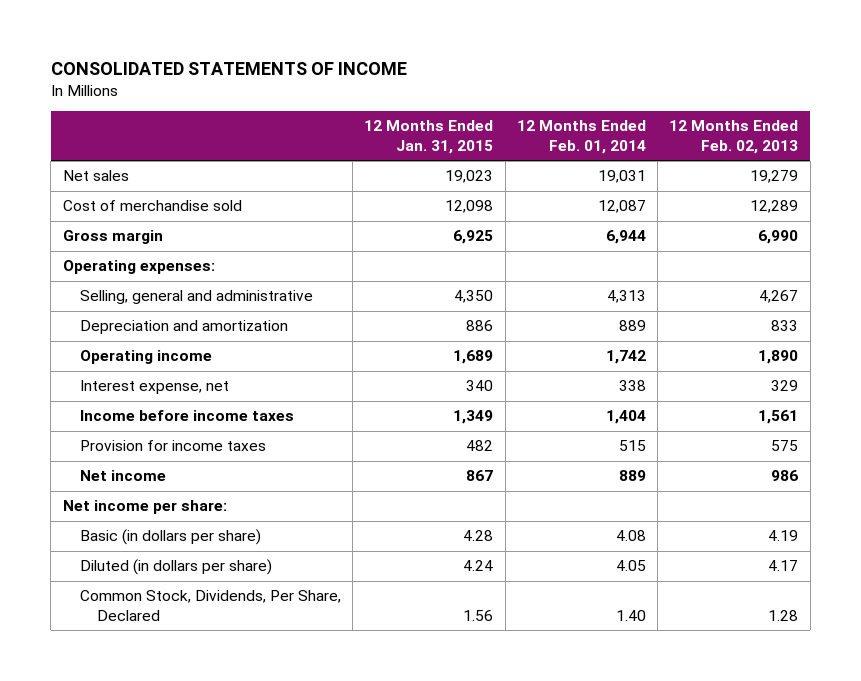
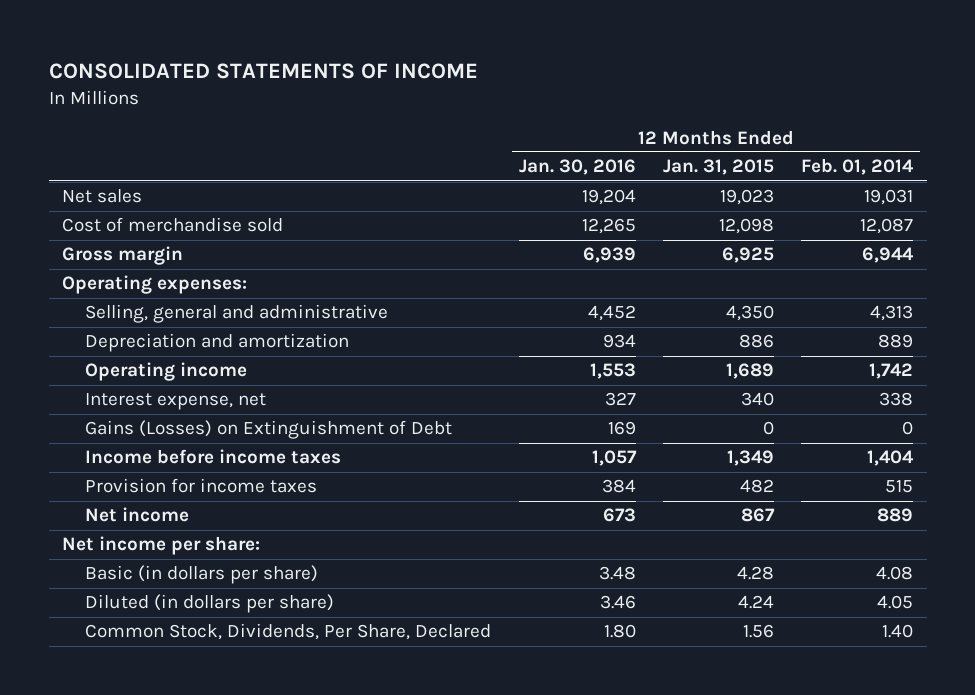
[669,120,799,154] 12 Months Ended Feb. 02, 2013 -> none
none -> [518,159,636,176] Jan. 30, 2016
none -> [85,420,453,440] Gains (Losses) on Extinguishment of Debt

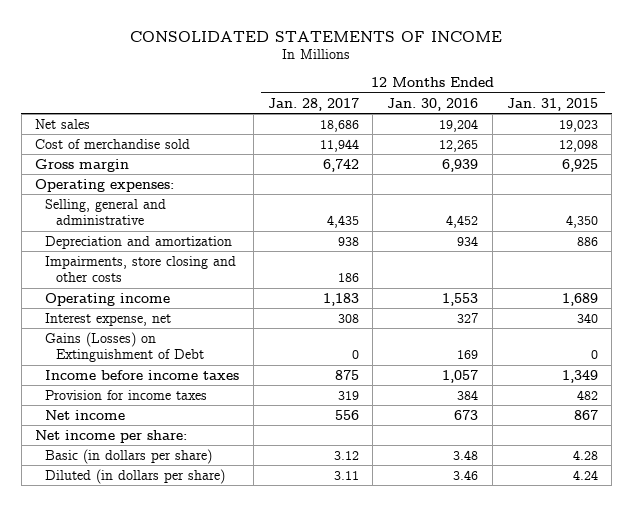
[800,158,914,176] Feb. 01, 2014 -> none
none -> [267,97,359,111] Jan. 28, 2017
none -> [45,255,237,283] Impairments, store closing and other costs
[85,623,492,641] Common Stock, Dividends, Per Share, Declared -> none

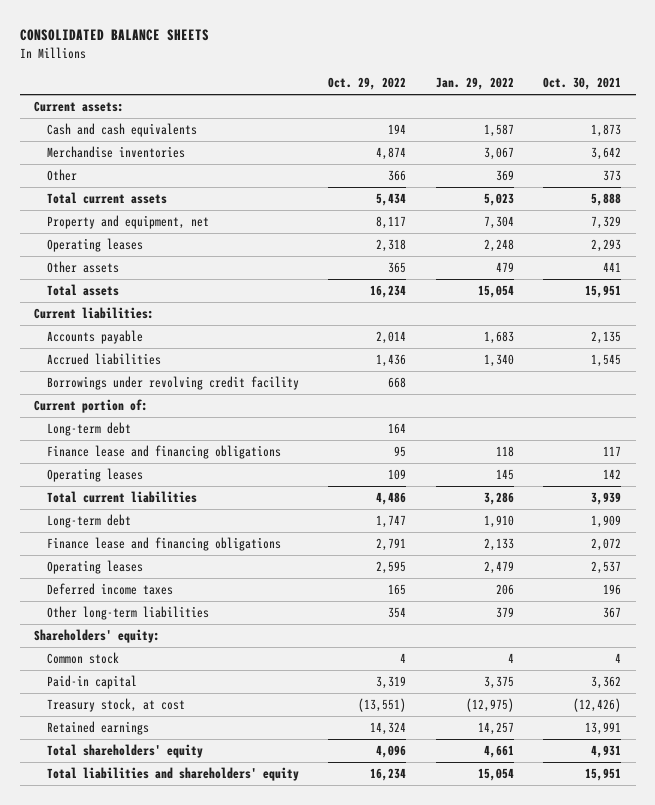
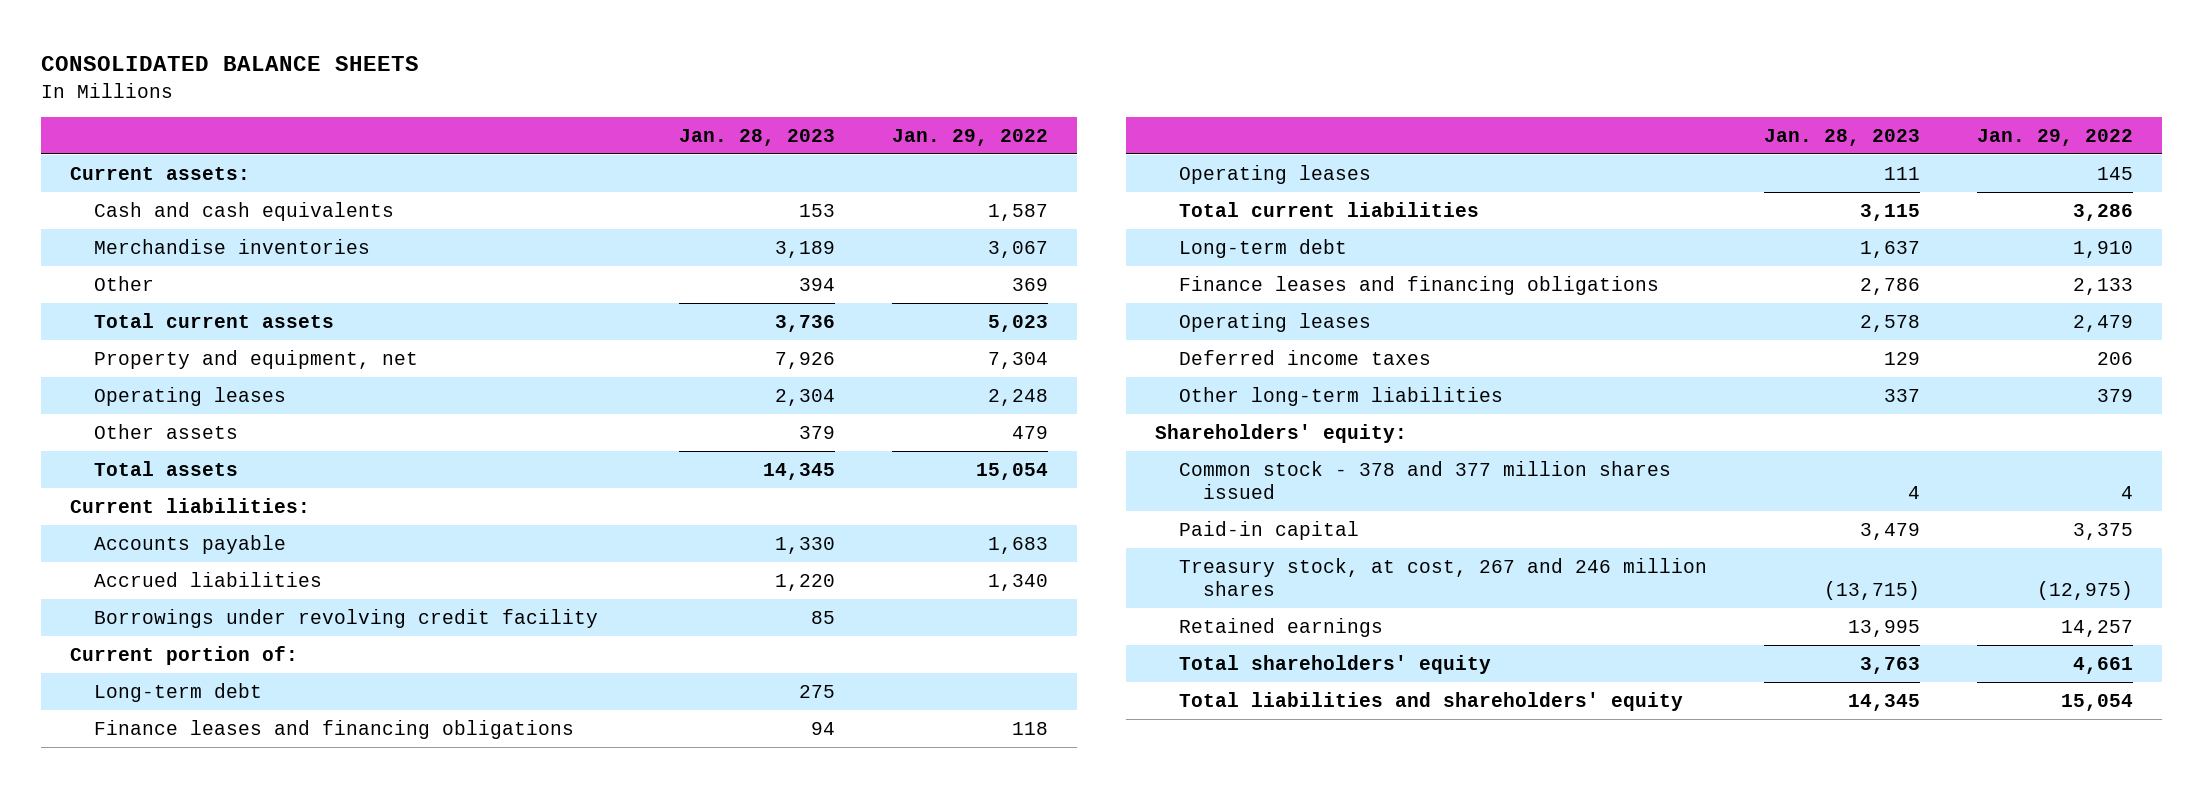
[328,77,407,91] Oct. 29, 2022 -> none
[543,77,622,91] Oct. 30, 2021 -> none
none -> [679,128,836,146] Jan. 28, 2023
[46,445,281,460] Finance lease and financing obligations -> [93,719,574,739] Finance leases and financing obligations
[46,537,281,552] Finance lease and financing obligations -> [1178,275,1659,295] Finance leases and financing obligations
[46,652,119,665] Common stock -> [1178,460,1671,499] Common stock - 378 and 377 million shares issued
[46,698,185,713] Treasury stock, at cost -> [1178,557,1707,596] Treasury stock, at cost, 267 and 246 million shares

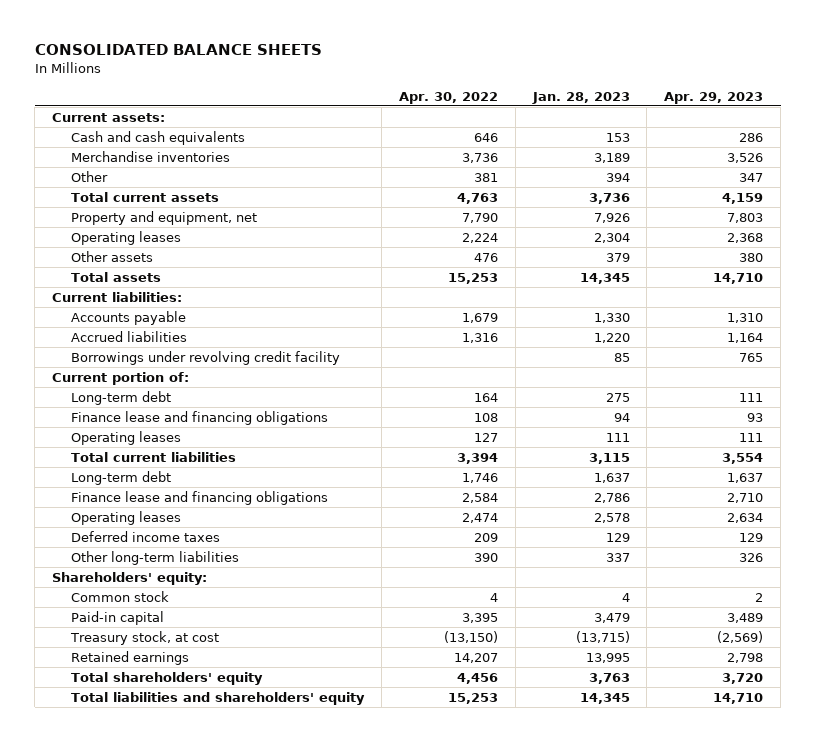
[892,128,1049,146] Jan. 29, 2022 -> none
none -> [398,91,498,104] Apr. 30, 2022
none -> [664,91,764,104] Apr. 29, 2023
[93,719,574,739] Finance leases and financing obligations -> [70,410,328,425] Finance lease and financing obligations
[1178,275,1659,295] Finance leases and financing obligations -> [70,490,328,505] Finance lease and financing obligations
[1178,460,1671,499] Common stock - 378 and 377 million shares issued -> [70,590,169,602] Common stock
[1178,557,1707,596] Treasury stock, at cost, 267 and 246 million shares -> [69,630,219,645] Treasury stock, at cost

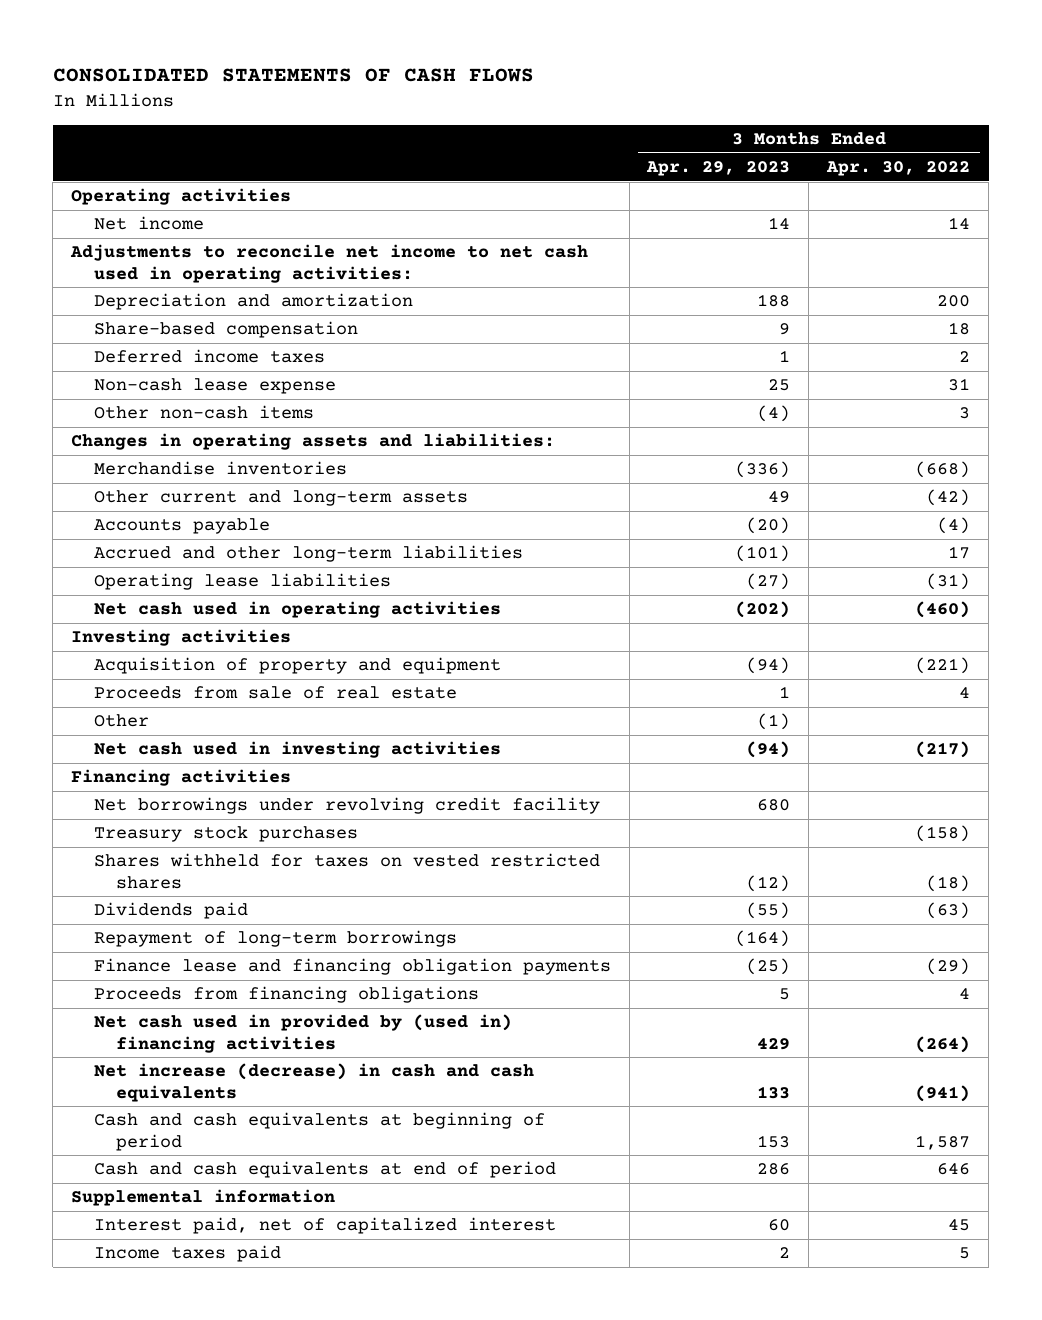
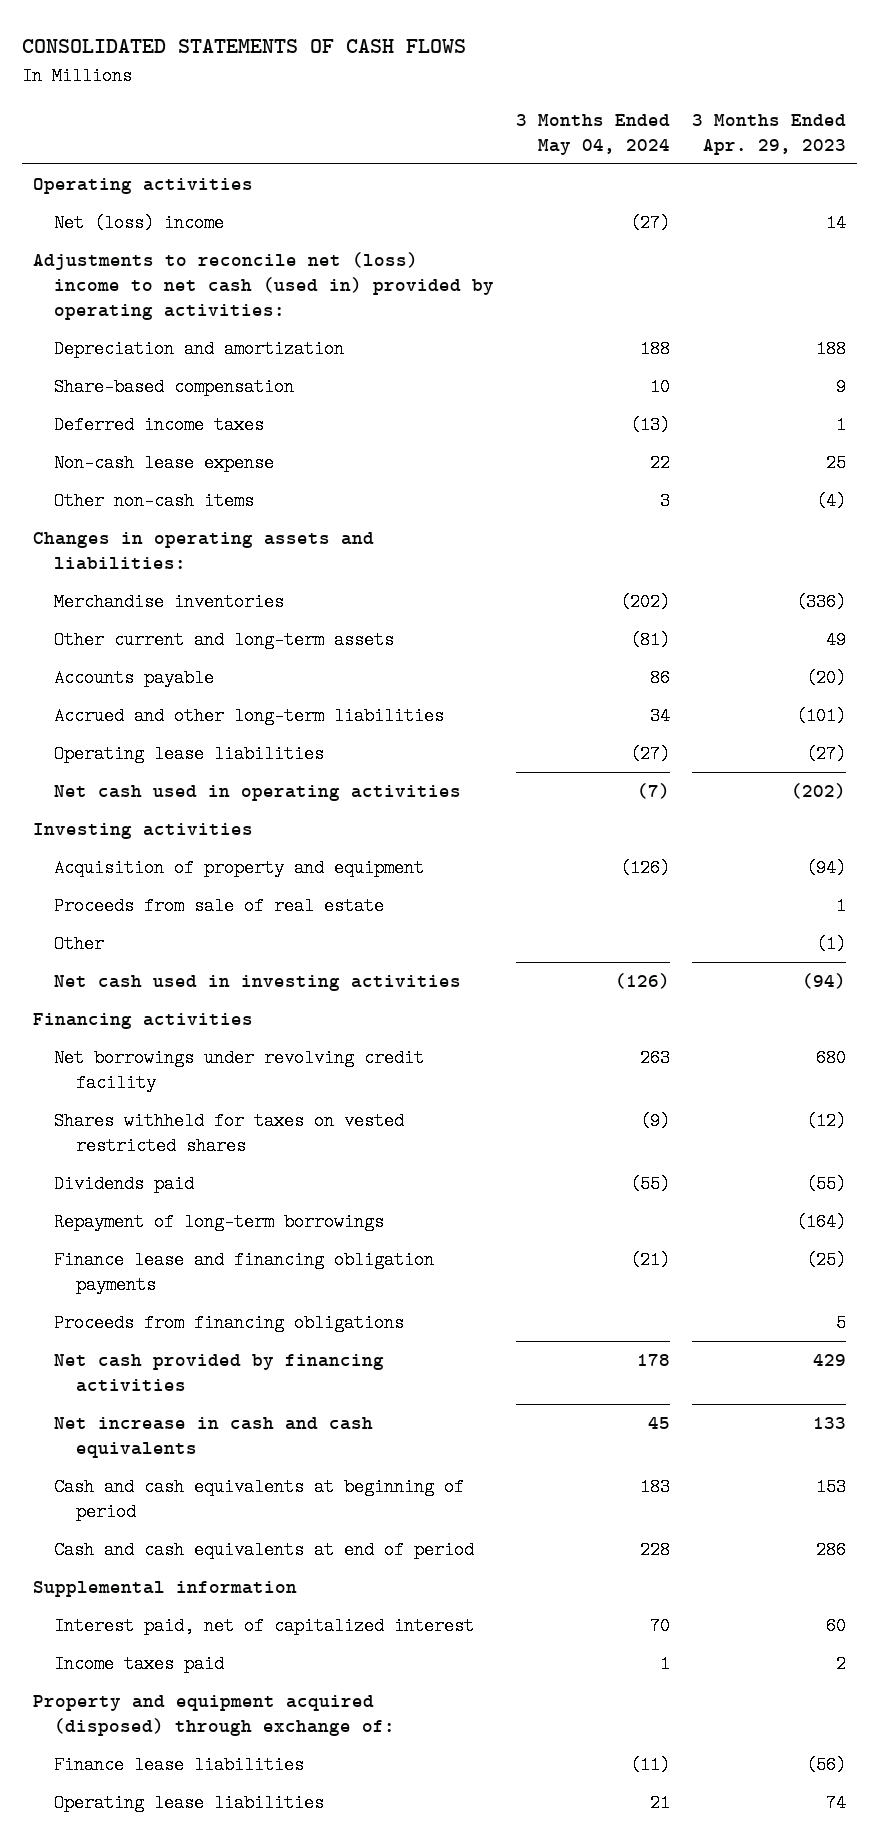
[826,161,971,177] Apr. 30, 2022 -> none
none -> [516,114,671,155] 3 Months Ended May 04, 2024
[93,216,204,231] Net income -> [54,214,225,233] Net (loss) income
[70,244,589,283] Adjustments to reconcile net income to net cash used in operating activities: -> [32,252,495,320] Adjustments to reconcile net (loss) income to net cash (used in) provided by operating activities:
[93,826,358,843] Treasury stock purchases -> none
[93,1014,512,1053] Net cash used in provided by (used in) financing activities -> [54,1354,385,1393] Net cash provided by financing activities
[93,1063,534,1102] Net increase (decrease) in cash and cash equivalents -> [54,1417,374,1459] Net increase in cash and cash equivalents
none -> [32,1695,396,1737] Property and equipment acquired (disposed) through exchange of:
none -> [54,1756,305,1775] Finance lease liabilities
none -> [54,1794,325,1813] Operating lease liabilities

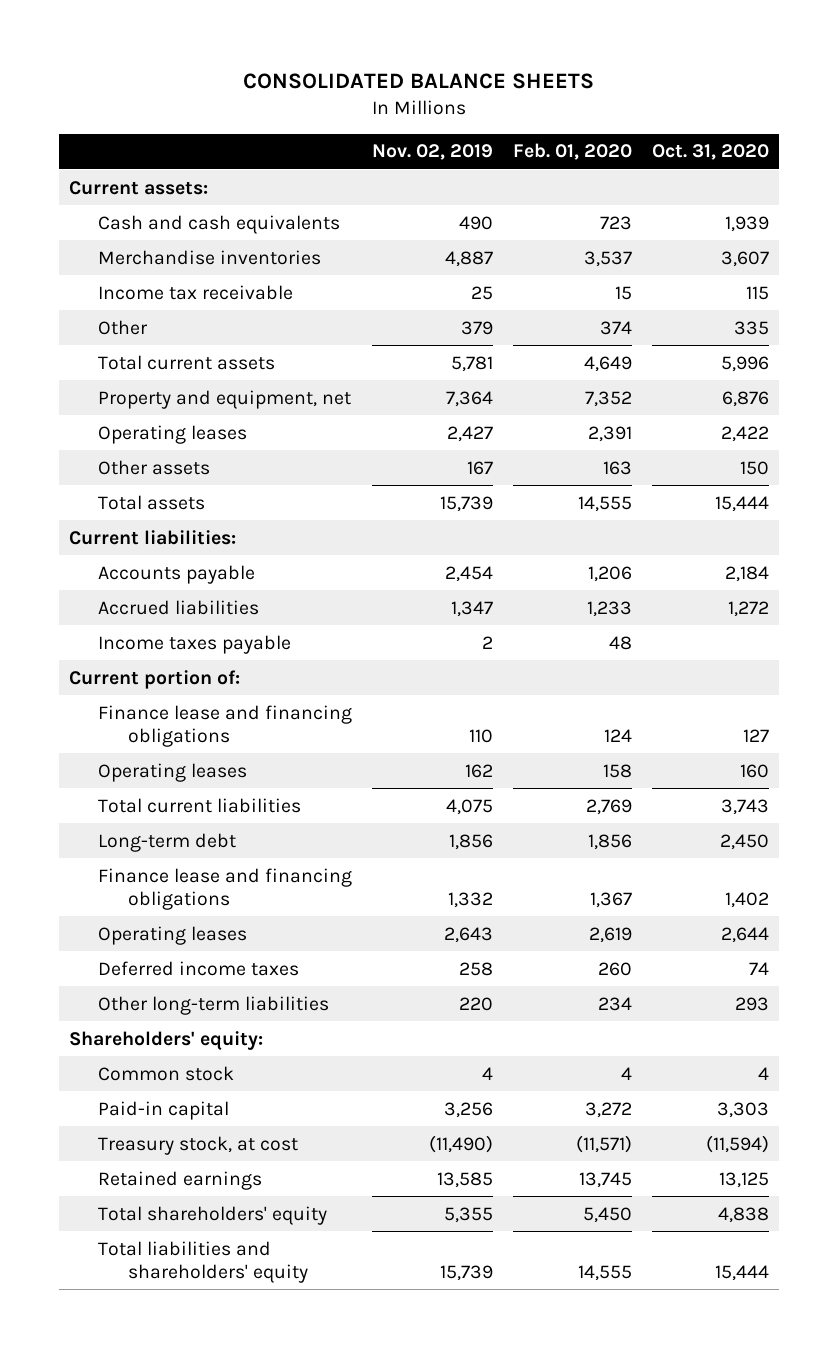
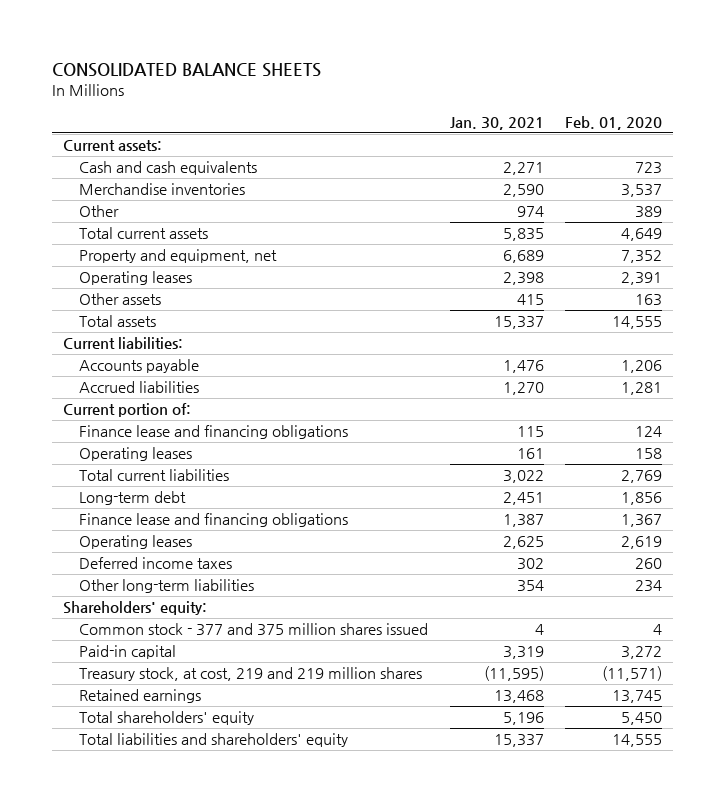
[372,144,494,161] Nov. 02, 2019 -> none
[652,144,770,161] Oct. 31, 2020 -> none
none -> [449,116,544,130] Jan. 30, 2021
[98,284,294,300] Income tax receivable -> none
[600,320,633,335] 374 -> [635,206,663,219] 389
[98,634,292,654] Income taxes payable -> none
[587,600,633,617] 1,233 -> [621,382,663,396] 1,281
[98,1065,235,1081] Common stock -> [79,623,429,637] Common stock - 377 and 375 million shares issued
[98,1135,299,1155] Treasury stock, at cost -> [79,667,423,682] Treasury stock, at cost, 219 and 219 million shares

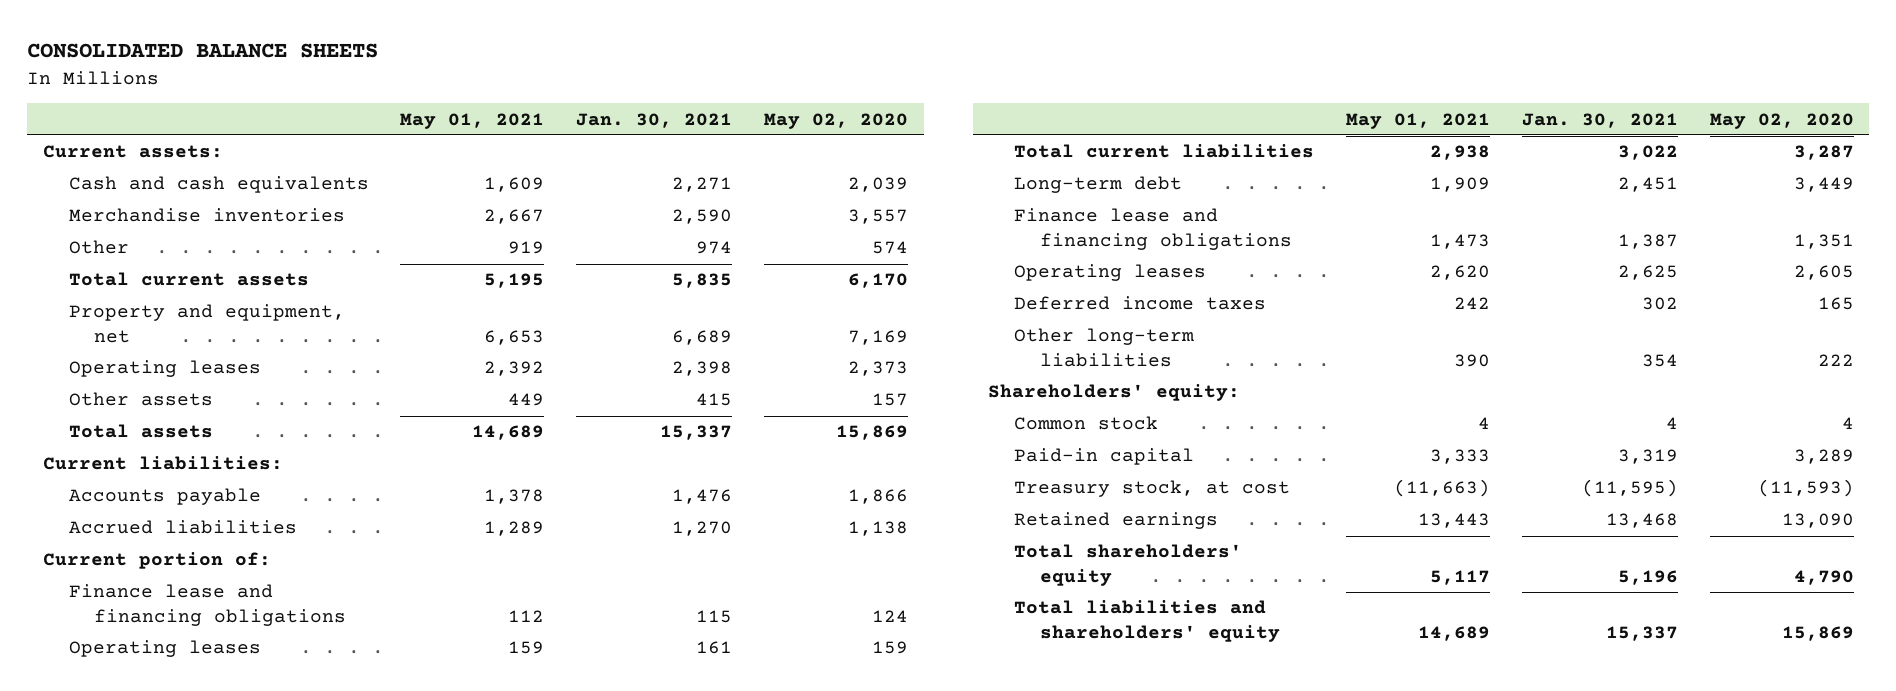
[565,115,663,130] Feb. 01, 2020 -> none
none -> [400,112,545,129] May 01, 2021
none -> [763,112,908,129] May 02, 2020
[79,623,429,637] Common stock - 377 and 375 million shares issued -> [1014,416,1159,431] Common stock
[79,667,423,682] Treasury stock, at cost, 219 and 219 million shares -> [1014,480,1291,498] Treasury stock, at cost

